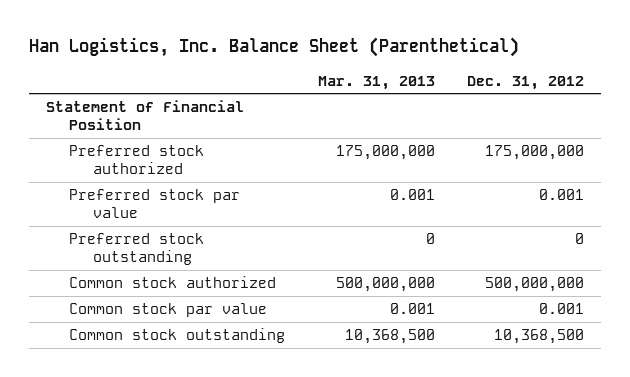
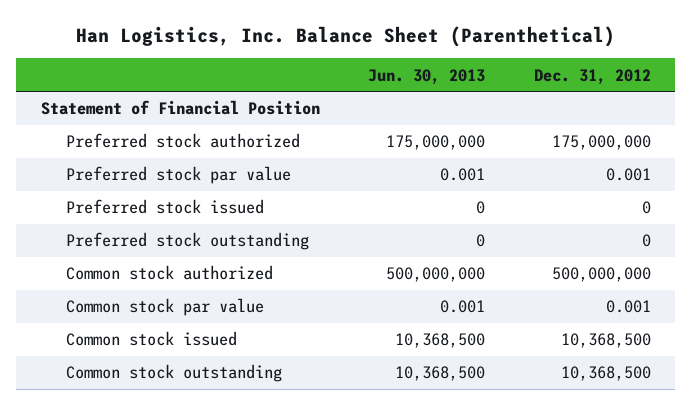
[317,75,435,90] Mar. 31, 2013 -> none
none -> [368,68,486,85] Jun. 30, 2013
none -> [65,199,264,215] Preferred stock issued
none -> [65,331,237,347] Common stock issued

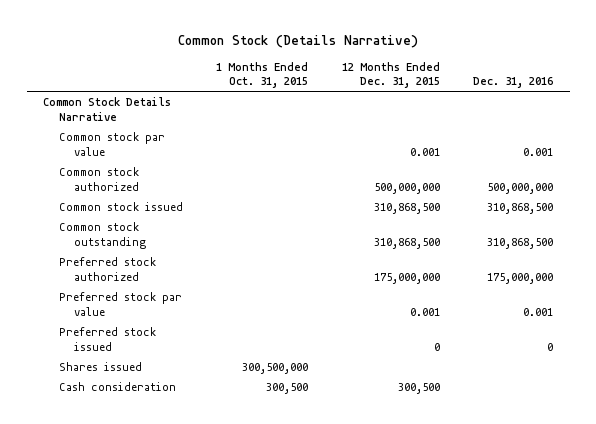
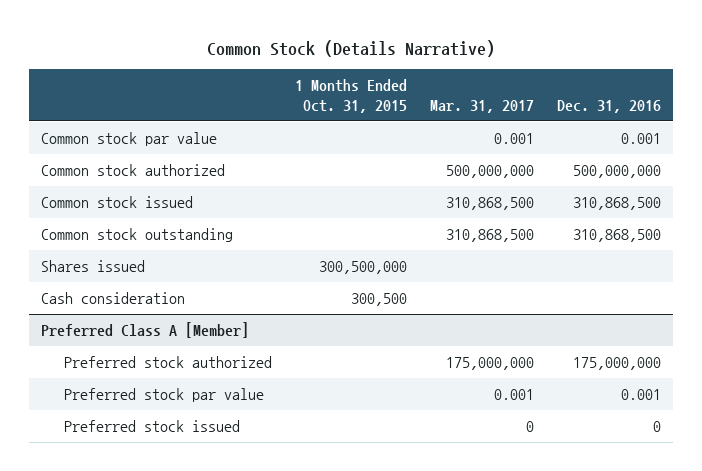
[341,61,440,89] 12 Months Ended Dec. 31, 2015 -> none
none -> [430,99,535,113] Mar. 31, 2017
[43,97,172,121] Common Stock Details Narrative -> none
[58,362,142,372] Shares issued -> [40,259,145,272] Shares issued
[58,382,176,392] Cash consideration -> [40,291,185,304] Cash consideration
none -> [40,321,249,338] Preferred Class A [Member]

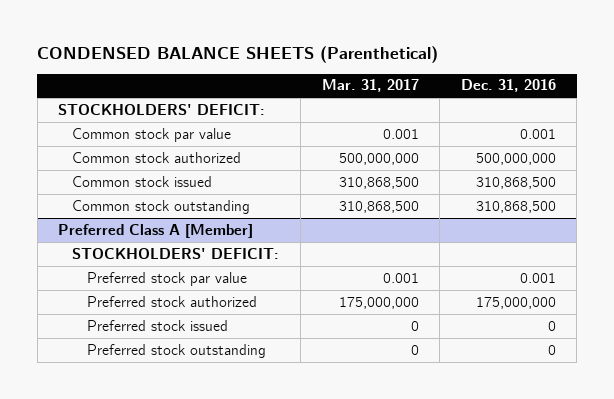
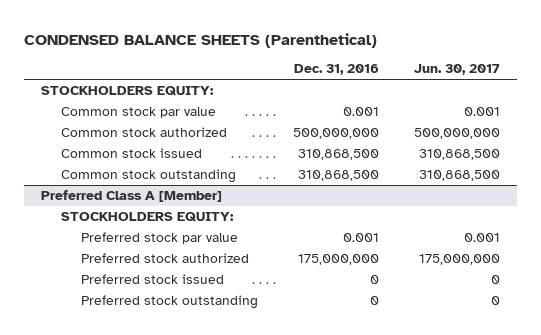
[321,79,419,93] Mar. 31, 2017 -> none
none -> [413,64,500,76] Jun. 30, 2017
[58,103,266,115] STOCKHOLDERS' DEFICIT: -> [41,85,215,96] STOCKHOLDERS EQUITY:
[72,247,280,259] STOCKHOLDERS' DEFICIT: -> [61,211,235,222] STOCKHOLDERS EQUITY:

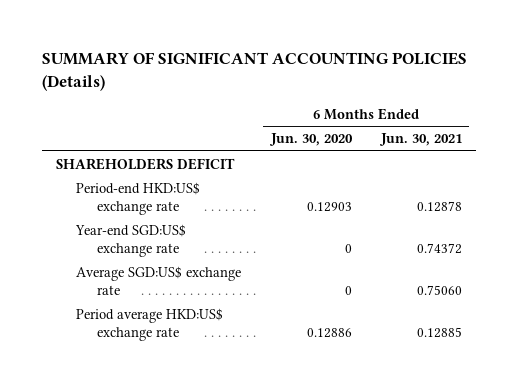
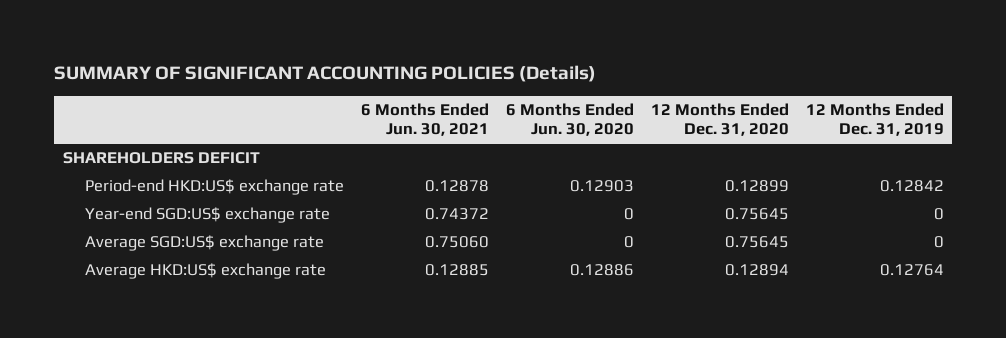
none -> [650,103,789,137] 12 Months Ended Dec. 31, 2020
none -> [805,103,944,137] 12 Months Ended Dec. 31, 2019
[76,308,224,341] Period average HKD:US$ exchange rate -> [84,263,326,280] Average HKD:US$ exchange rate

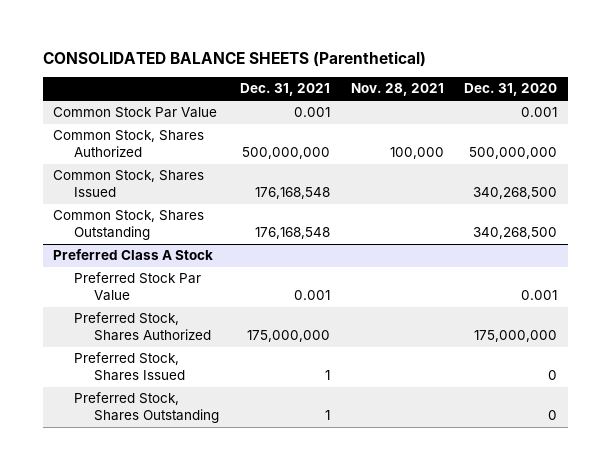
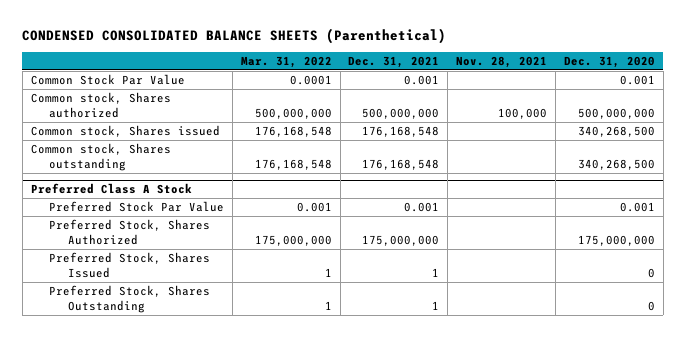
[42,50,426,67] CONSOLIDATED BALANCE SHEETS (Parenthetical) -> [22,28,447,45] CONDENSED CONSOLIDATED BALANCE SHEETS (Parenthetical)
none -> [240,55,332,68] Mar. 31, 2022
[53,130,205,157] Common Stock, Shares Authorized -> [30,92,171,118] Common stock, Shares authorized
[53,170,205,197] Common Stock, Shares Issued -> [30,125,220,138] Common stock, Shares issued
[53,210,205,240] Common Stock, Shares Outstanding -> [30,143,171,171] Common stock, Shares outstanding

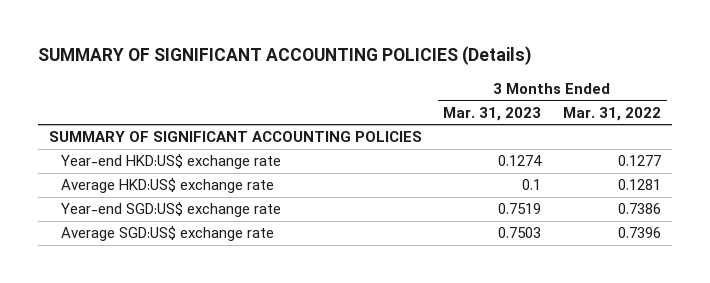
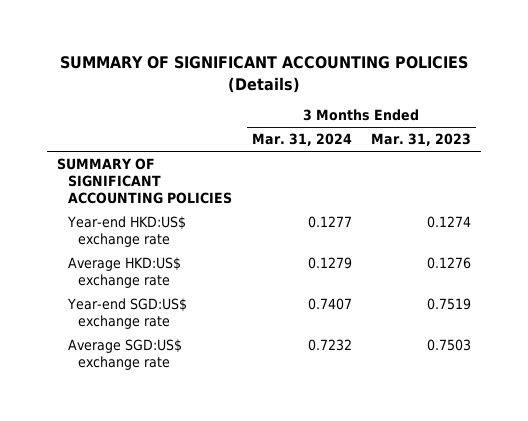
[563,106,662,121] Mar. 31, 2022 -> none
none -> [251,133,352,147] Mar. 31, 2024
[522,179,542,191] 0.1 -> [427,256,472,269] 0.1276

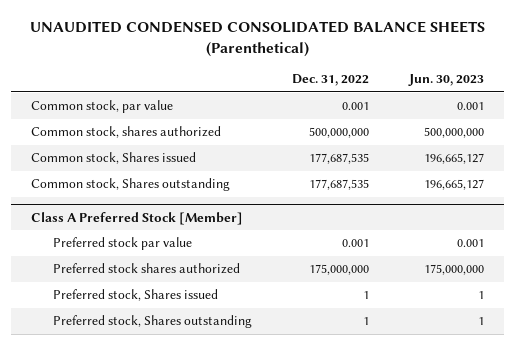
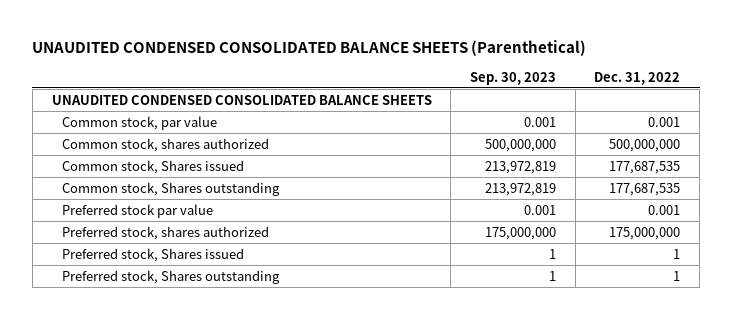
[408,74,485,87] Jun. 30, 2023 -> none
none -> [469,71,556,85] Sep. 30, 2023
none -> [51,94,432,105] UNAUDITED CONDENSED CONSOLIDATED BALANCE SHEETS
[31,211,244,225] Class A Preferred Stock [Member] -> none
[52,263,240,275] Preferred stock shares authorized -> [62,225,270,240] Preferred stock, shares authorized

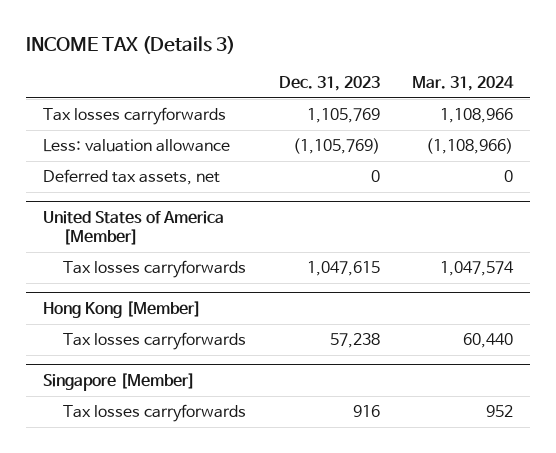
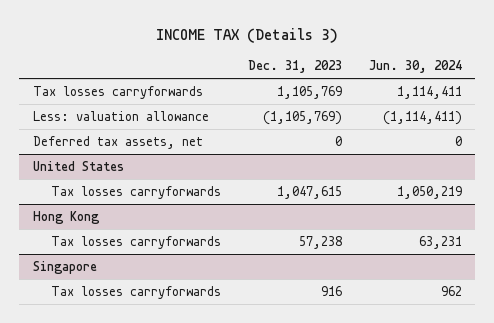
[412,76,515,92] Mar. 31, 2024 -> none
none -> [368,59,462,73] Jun. 30, 2024
[42,210,224,246] United States of America [Member] -> [32,161,124,172] United States
[42,300,201,318] Hong Kong [Member] -> [32,211,100,225] Hong Kong
[42,372,195,391] Singapore [Member] -> [32,261,97,275] Singapore

